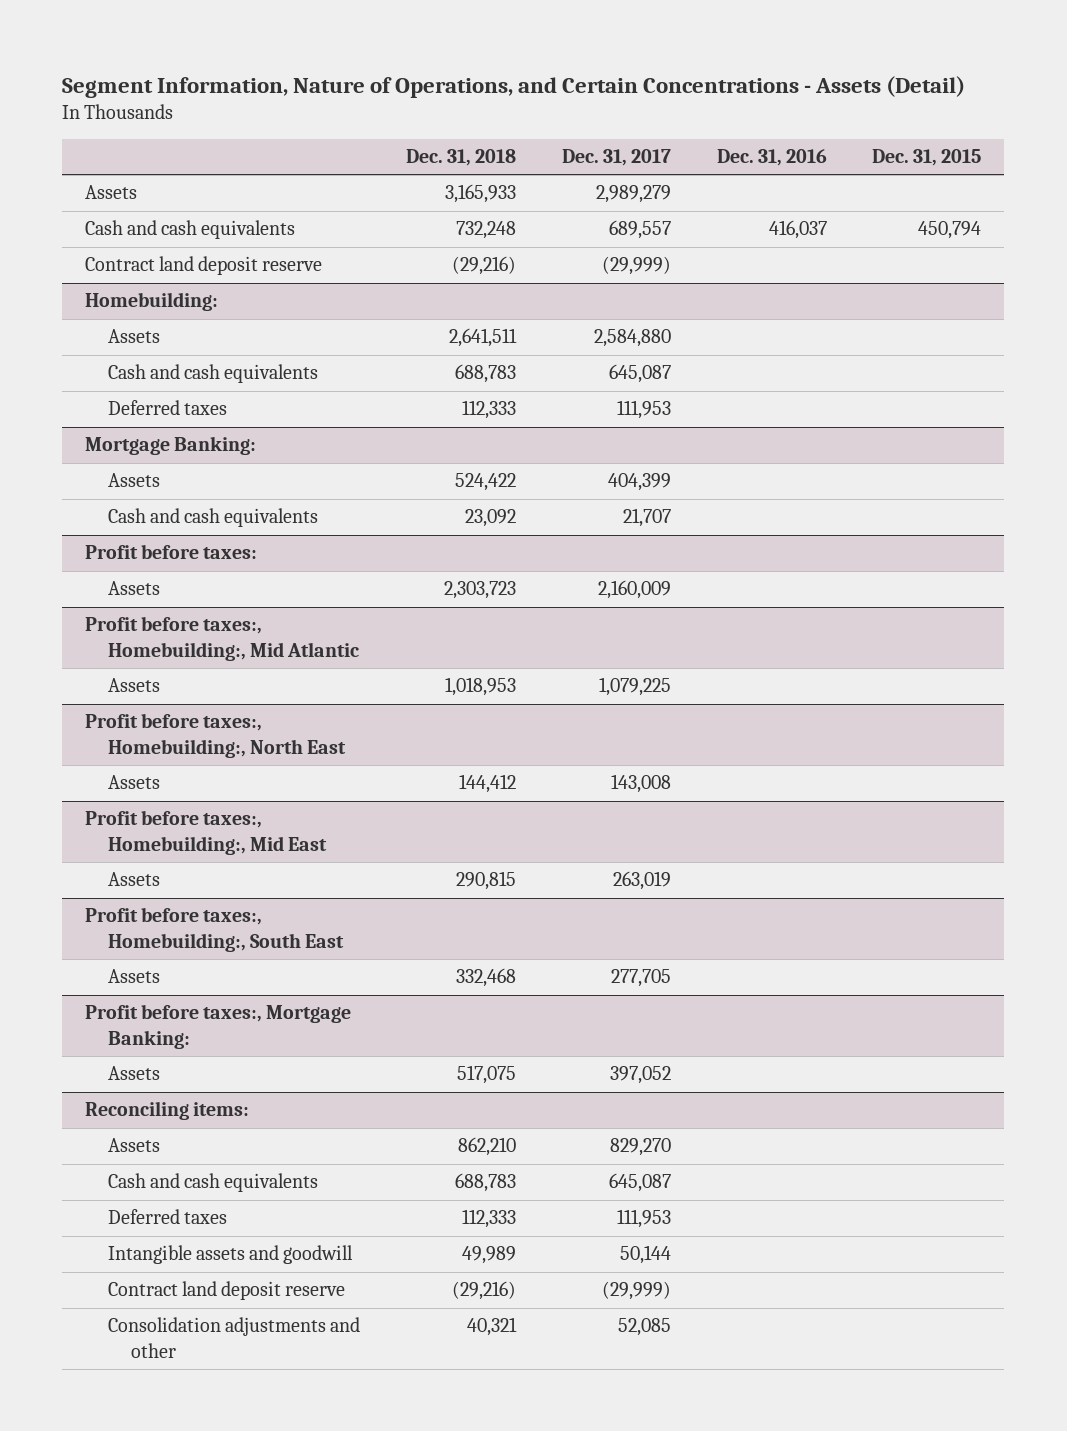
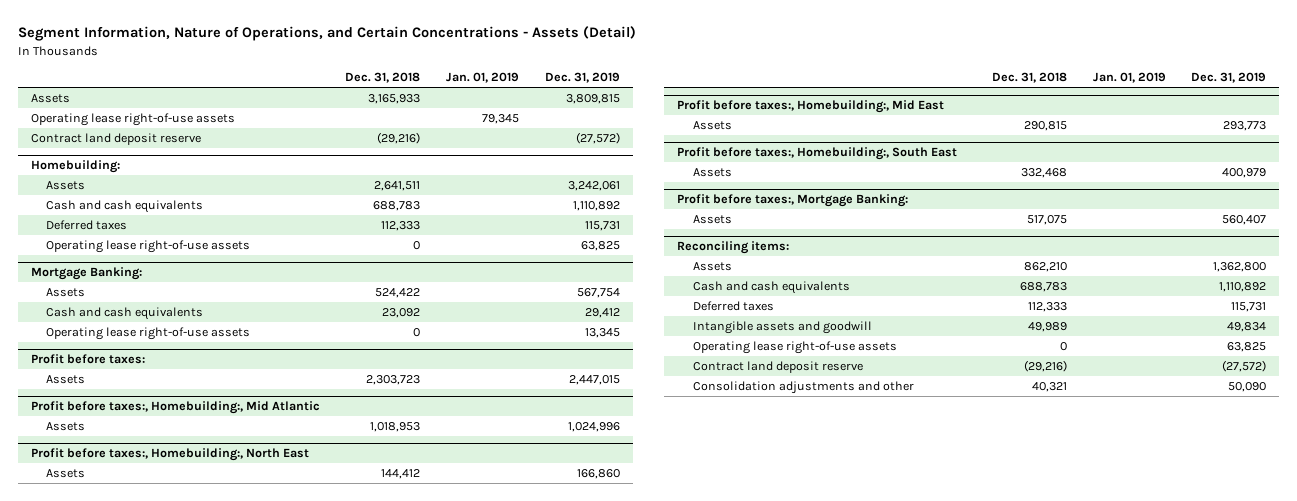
[561,148,671,166] Dec. 31, 2017 -> none
[716,148,827,166] Dec. 31, 2016 -> none
[872,148,982,166] Dec. 31, 2015 -> none
none -> [445,72,519,84] Jan. 01, 2019
none -> [544,72,620,84] Dec. 31, 2019
[85,220,296,240] Cash and cash equivalents -> none
none -> [30,113,235,127] Operating lease right-of-use assets
none -> [46,240,251,254] Operating lease right-of-use assets
none -> [46,327,251,341] Operating lease right-of-use assets
none -> [692,341,897,355] Operating lease right-of-use assets

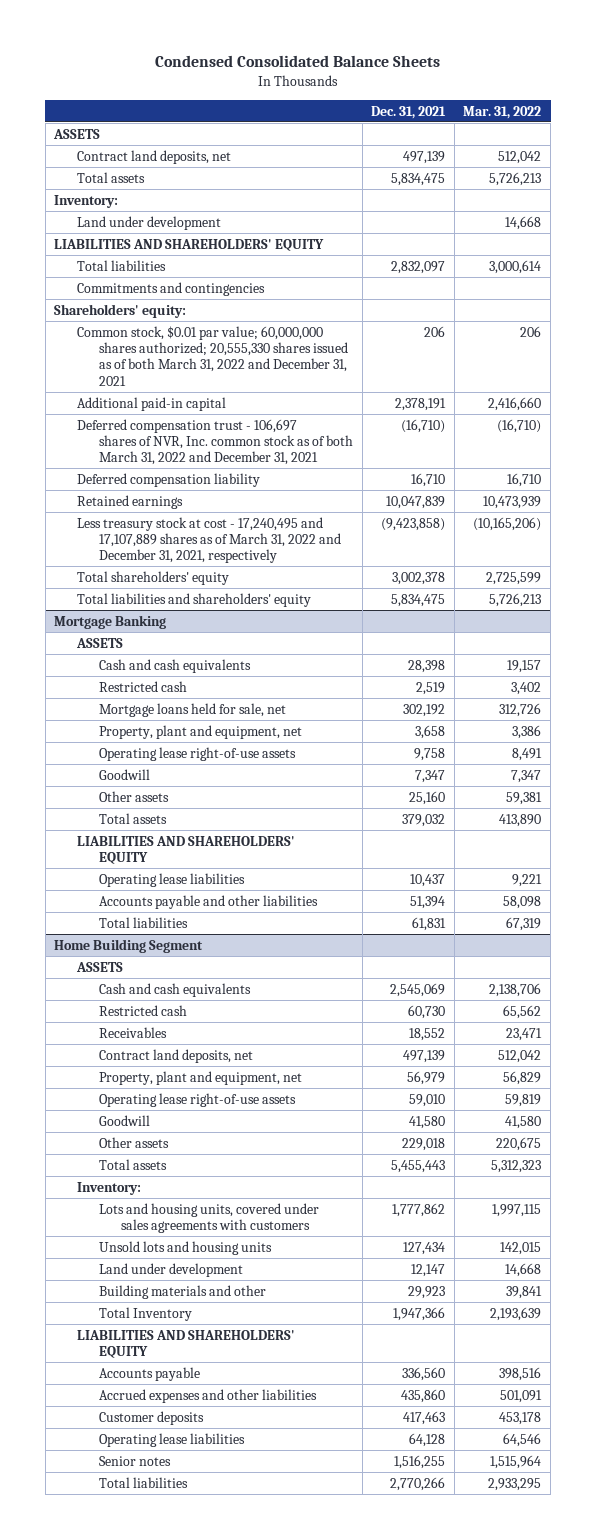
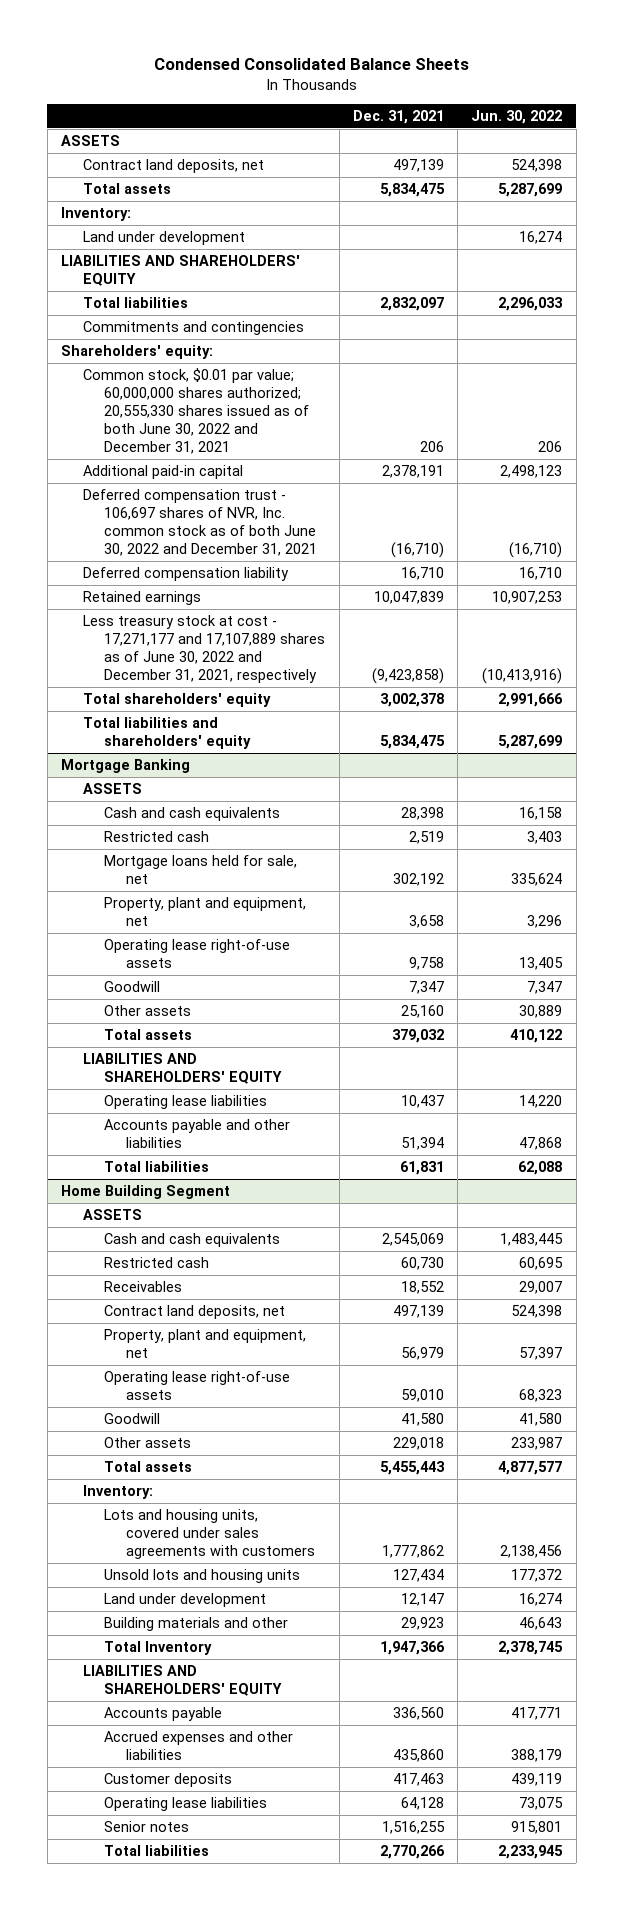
[463,105,542,119] Mar. 31, 2022 -> none
none -> [471,110,563,125] Jun. 30, 2022
[76,325,349,386] Common stock, $0.01 par value; 60,000,000 shares authorized; 20,555,330 shares issued as of both March 31, 2022 and December 31, 2021 -> [82,367,310,455] Common stock, $0.01 par value; 60,000,000 shares authorized; 20,555,330 shares issued as of both June 30, 2022 and December 31, 2021
[76,418,354,466] Deferred compensation trust - 106,697 shares of NVR, Inc. common stock as of both March 31, 2022 and December 31, 2021 -> [82,488,318,557] Deferred compensation trust - 106,697 shares of NVR, Inc. common stock as of both June 30, 2022 and December 31, 2021
[76,516,342,564] Less treasury stock at cost - 17,240,495 and 17,107,889 shares as of March 31, 2022 and December 31, 2021, respectively -> [82,614,326,684] Less treasury stock at cost - 17,271,177 and 17,107,889 shares as of June 30, 2022 and December 31, 2021, respectively

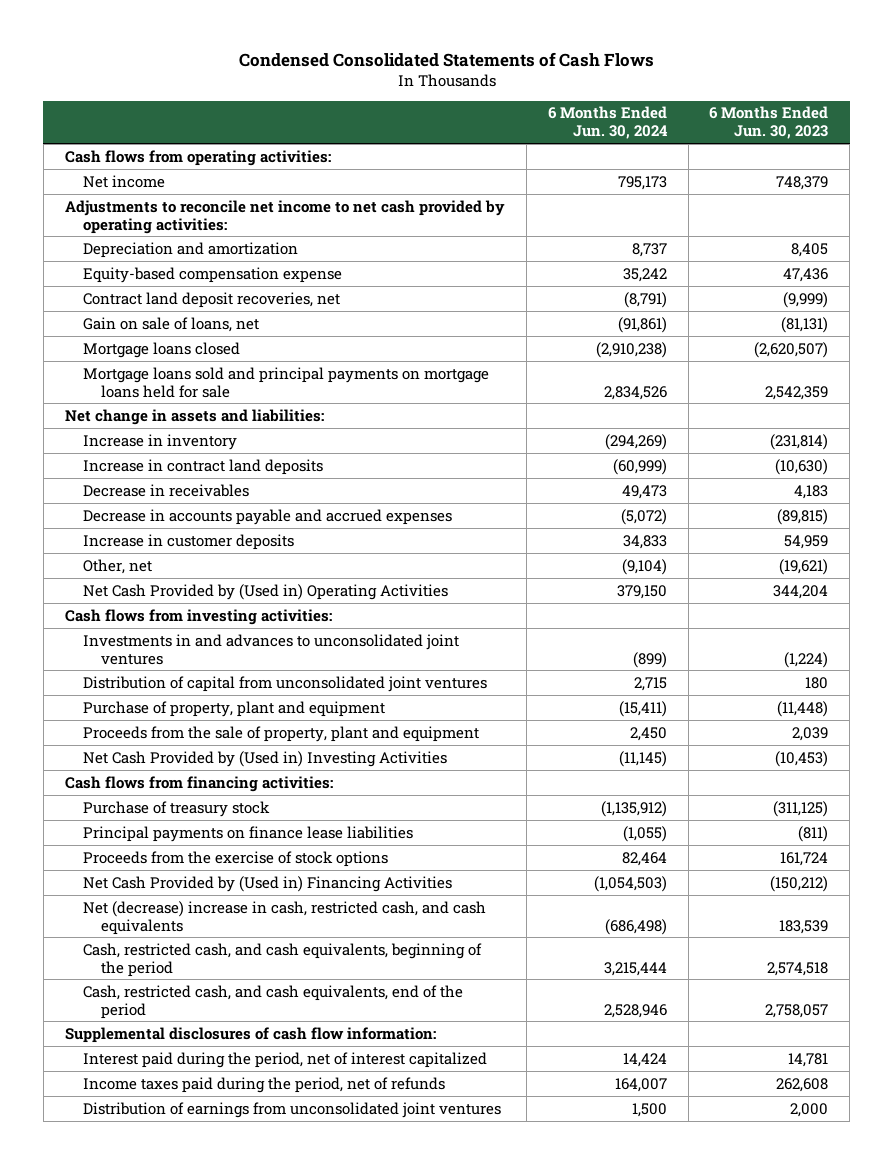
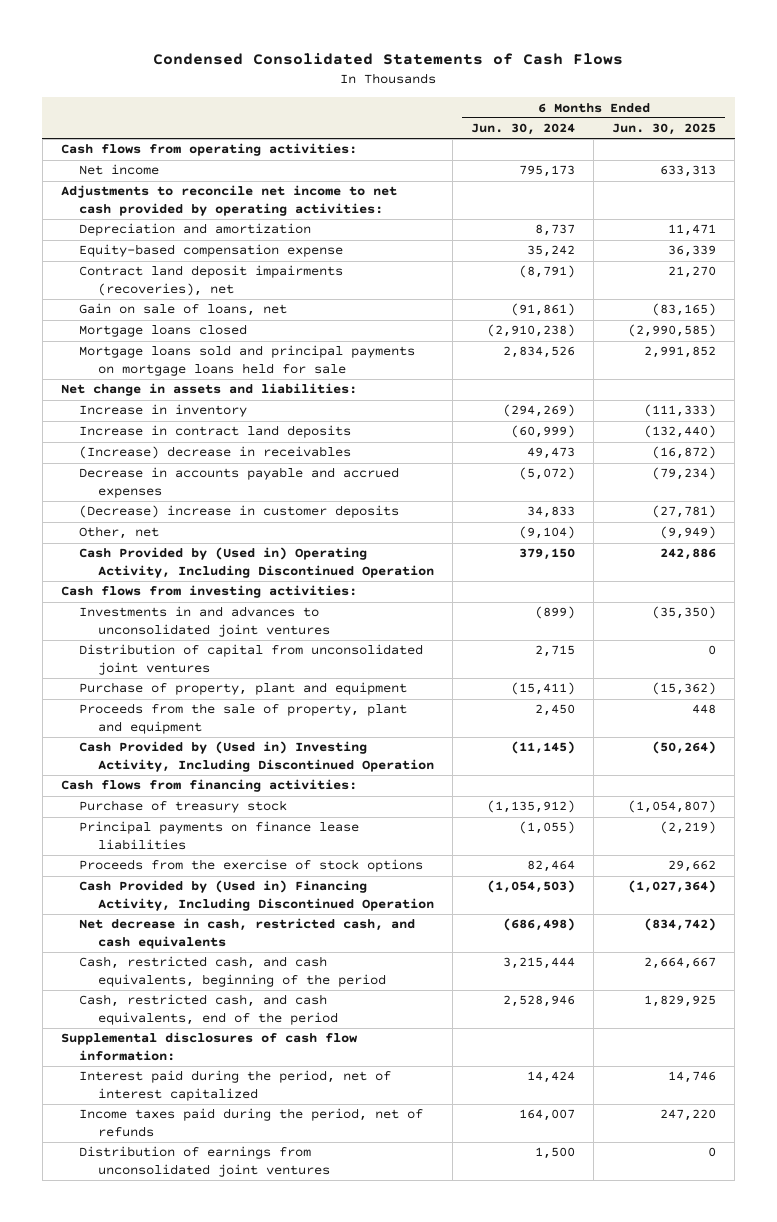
[709,106,829,140] 6 Months Ended Jun. 30, 2023 -> none
none -> [612,123,717,136] Jun. 30, 2025
[82,291,340,308] Contract land deposit recoveries, net -> [79,265,344,296] Contract land deposit impairments (recoveries), net
[82,483,249,497] Decrease in receivables -> [79,446,352,460] (Increase) decrease in receivables
[82,533,294,550] Increase in customer deposits -> [79,505,400,519] (Decrease) increase in customer deposits
[82,583,448,600] Net Cash Provided by (Used in) Operating Activities -> [79,547,434,578] Cash Provided by (Used in) Operating Activity, Including Discontinued Operation
[82,750,447,767] Net Cash Provided by (Used in) Investing Activities -> [79,741,434,772] Cash Provided by (Used in) Investing Activity, Including Discontinued Operation
[82,875,452,892] Net Cash Provided by (Used in) Financing Activities -> [79,880,434,911] Cash Provided by (Used in) Financing Activity, Including Discontinued Operation
[82,900,486,935] Net (decrease) increase in cash, restricted cash, and cash equivalents -> [79,918,416,949] Net decrease in cash, restricted cash, and cash equivalents

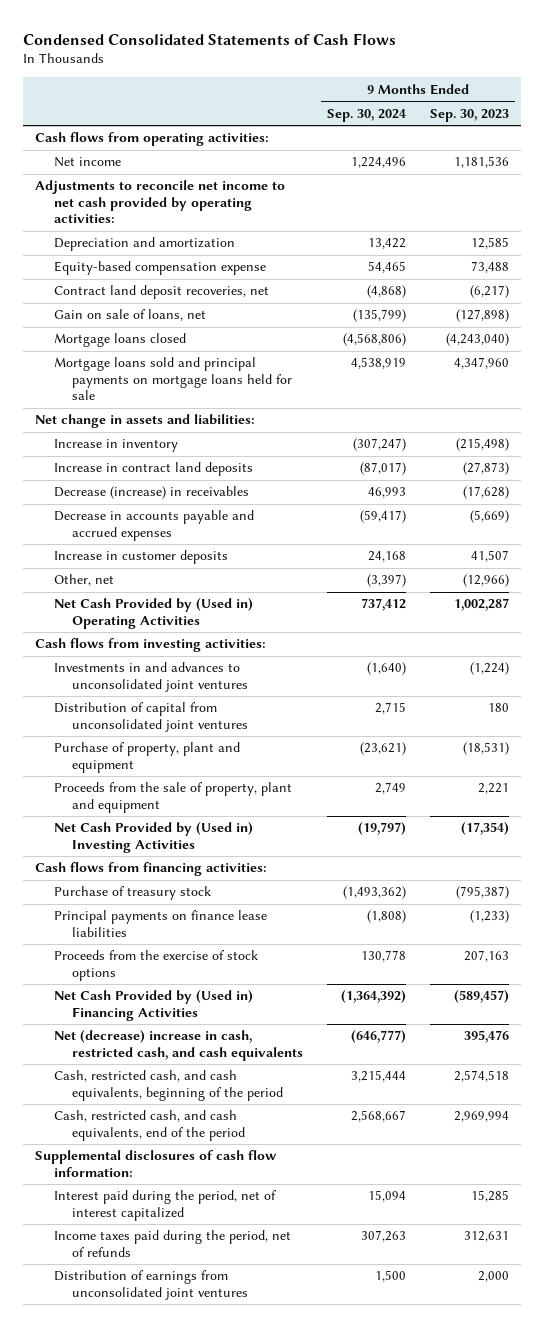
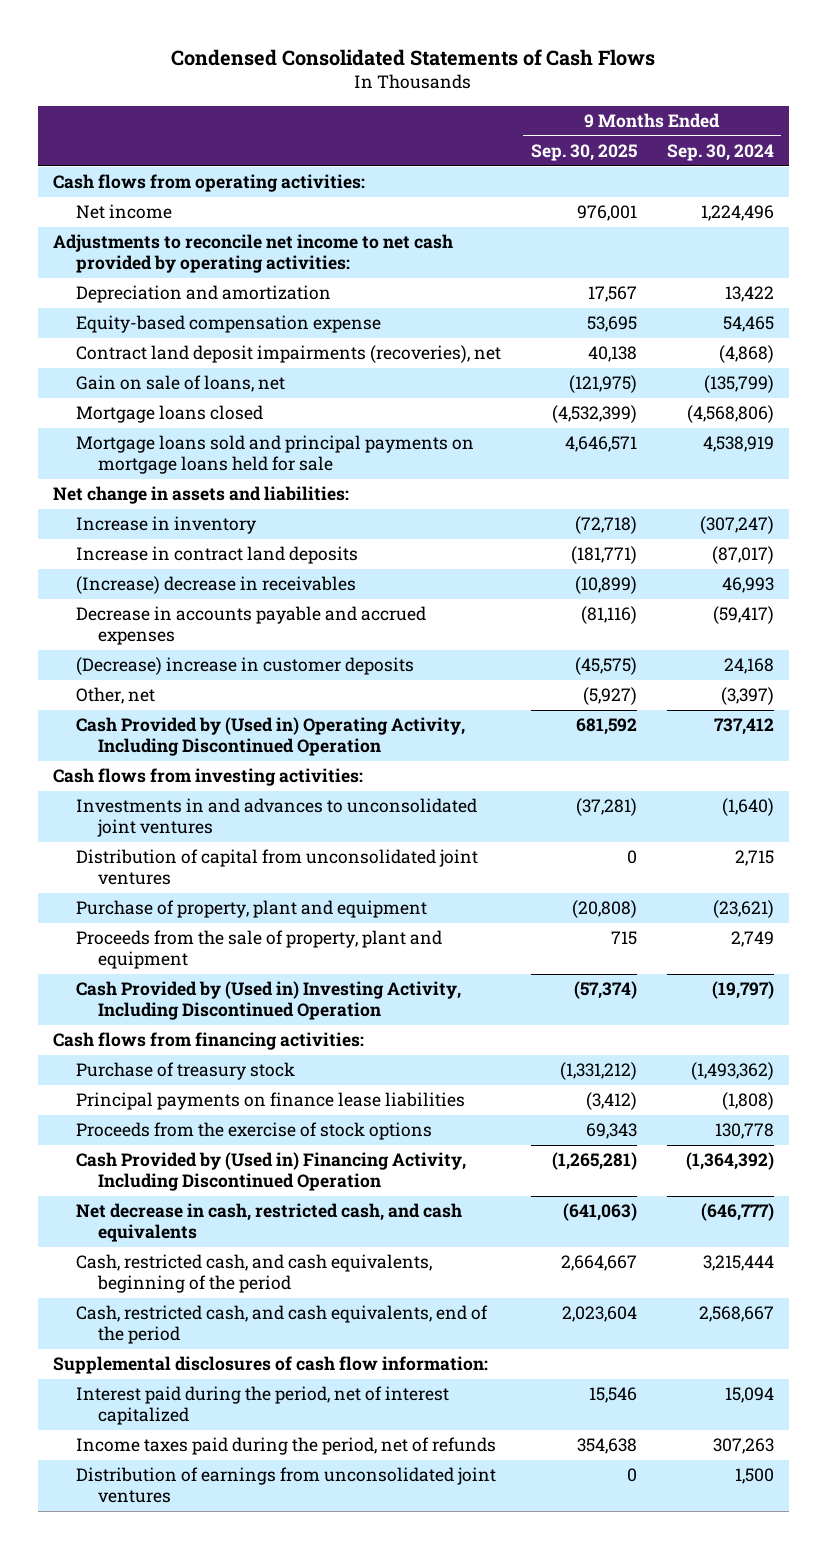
[430,108,510,122] Sep. 30, 2023 -> none
none -> [530,143,637,161] Sep. 30, 2025
[53,285,269,300] Contract land deposit recoveries, net -> [75,345,501,364] Contract land deposit impairments (recoveries), net
[53,486,249,500] Decrease (increase) in receivables -> [75,576,356,595] (Increase) decrease in receivables
[53,550,228,565] Increase in customer deposits -> [75,657,414,676] (Decrease) increase in customer deposits
[53,598,253,629] Net Cash Provided by (Used in) Operating Activities -> [75,717,465,757] Cash Provided by (Used in) Operating Activity, Including Discontinued Operation
[53,822,253,853] Net Cash Provided by (Used in) Investing Activities -> [75,981,461,1021] Cash Provided by (Used in) Investing Activity, Including Discontinued Operation
[53,990,253,1021] Net Cash Provided by (Used in) Financing Activities -> [75,1152,466,1192] Cash Provided by (Used in) Financing Activity, Including Discontinued Operation
[53,1030,304,1061] Net (decrease) increase in cash, restricted cash, and cash equivalents -> [75,1203,462,1243] Net decrease in cash, restricted cash, and cash equivalents

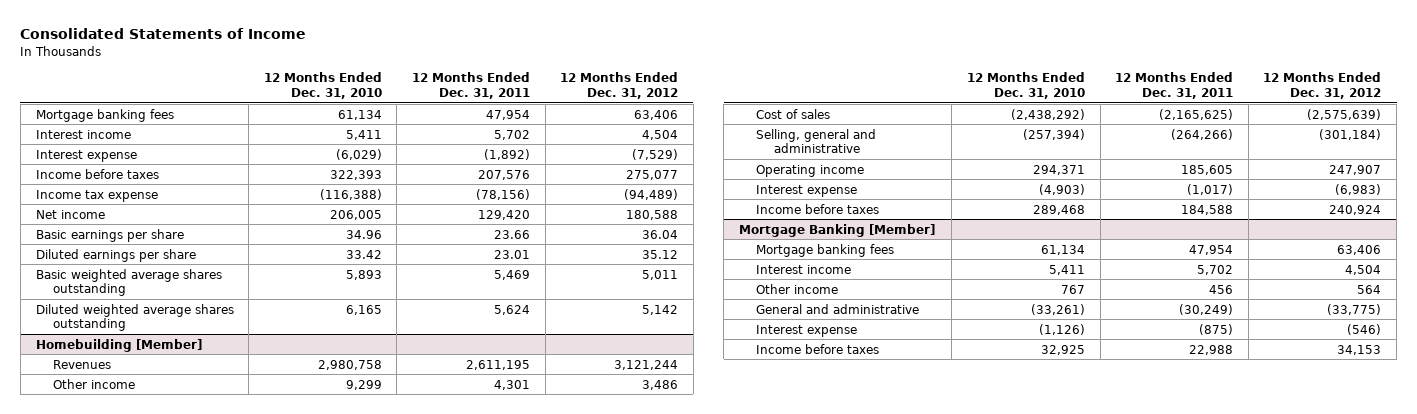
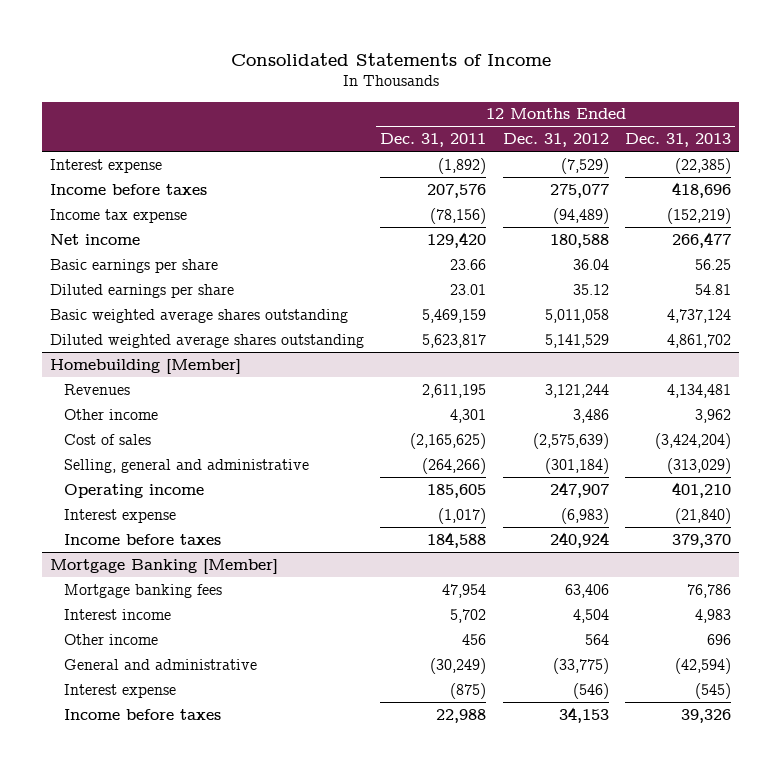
[263,72,382,99] 12 Months Ended Dec. 31, 2010 -> none
none -> [625,133,732,148] Dec. 31, 2013
[35,108,174,122] Mortgage banking fees -> none
[35,129,131,139] Interest income -> none
[494,269,531,280] 5,469 -> [422,308,487,323] 5,469,159
[642,269,679,280] 5,011 -> [544,308,609,323] 5,011,058
[494,304,531,315] 5,624 -> [422,333,487,348] 5,623,817
[642,304,679,315] 5,142 -> [544,333,609,348] 5,141,529

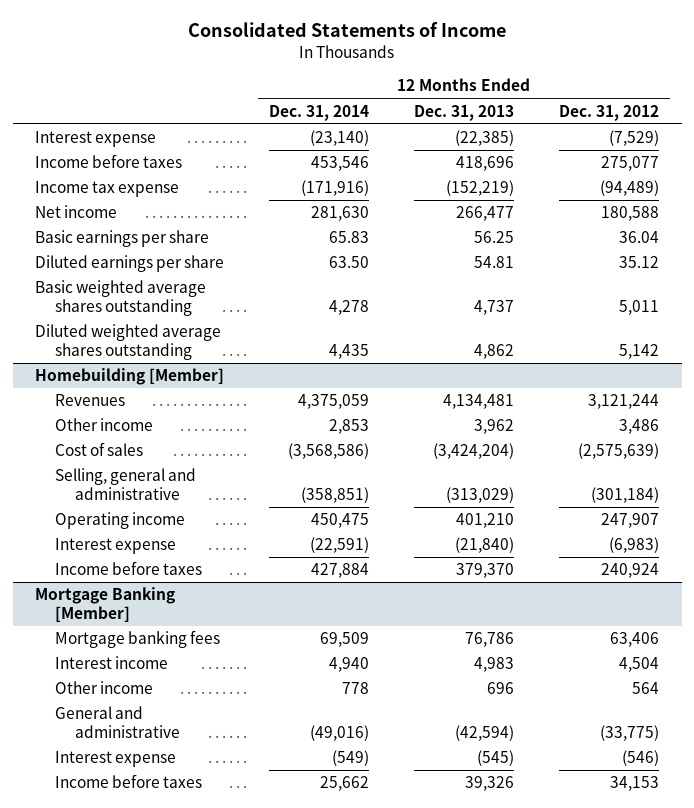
[380,133,487,148] Dec. 31, 2011 -> none
none -> [269,104,370,121] Dec. 31, 2014
[544,308,609,323] 5,011,058 -> [619,299,660,315] 5,011
[667,308,732,323] 4,737,124 -> [474,299,515,315] 4,737
[544,333,609,348] 5,141,529 -> [619,343,660,359] 5,142
[667,333,732,348] 4,861,702 -> [474,343,515,359] 4,862

